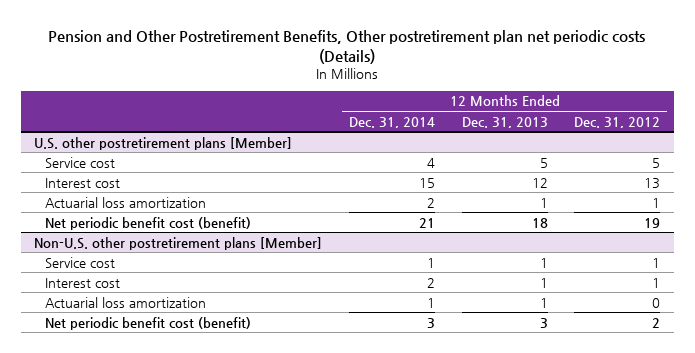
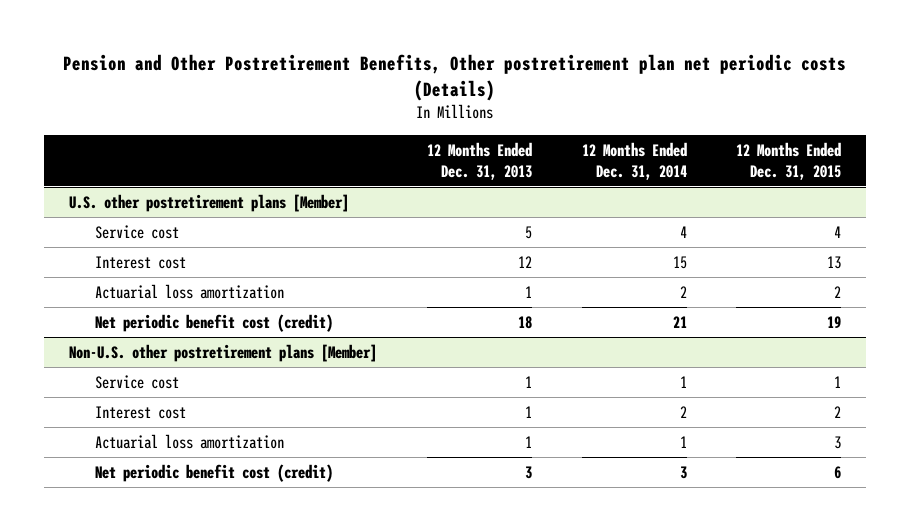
[574,116,661,128] Dec. 31, 2012 -> none
none -> [736,141,842,180] 12 Months Ended Dec. 31, 2015
[45,216,252,230] Net periodic benefit cost (benefit) -> [95,313,334,332] Net periodic benefit cost (credit)
[45,316,252,330] Net periodic benefit cost (benefit) -> [95,463,334,482] Net periodic benefit cost (credit)

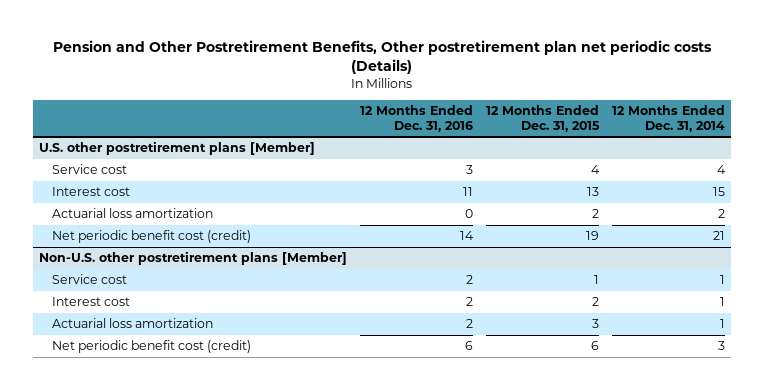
[426,141,532,180] 12 Months Ended Dec. 31, 2013 -> none
none -> [360,104,474,132] 12 Months Ended Dec. 31, 2016
[679,405,687,418] 2 -> [719,297,725,307] 1

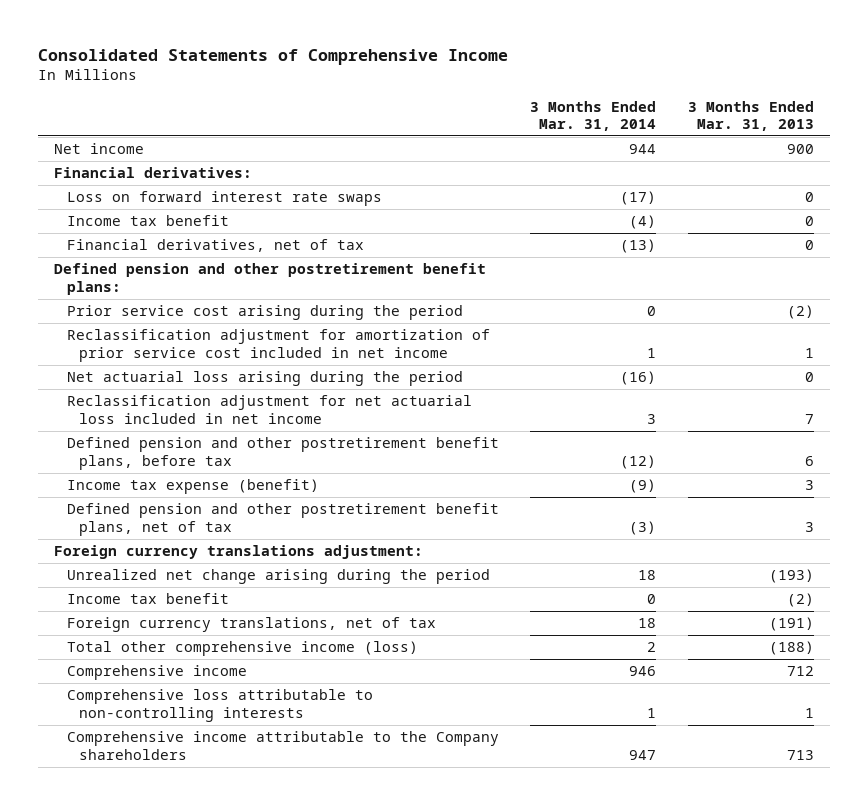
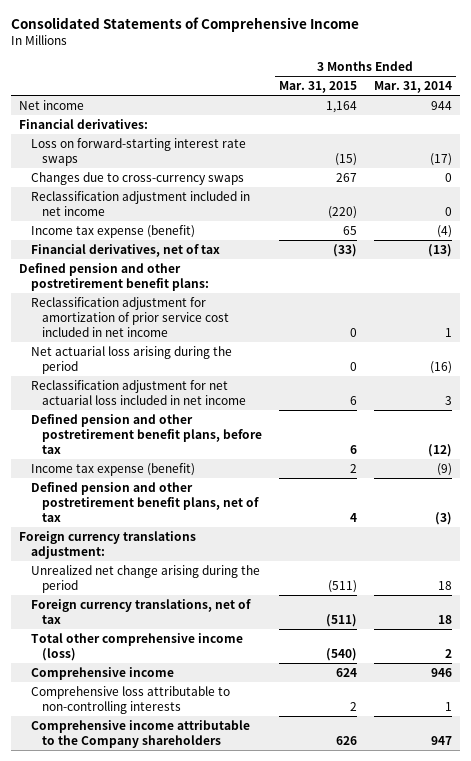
[688,100,815,132] 3 Months Ended Mar. 31, 2013 -> none
none -> [278,81,357,94] Mar. 31, 2015
[66,191,382,207] Loss on forward interest rate swaps -> [30,137,246,166] Loss on forward-starting interest rate swaps
none -> [30,171,244,185] Changes due to cross-currency swaps
none -> [30,190,250,216] Reclassification adjustment included in net income
[66,215,229,227] Income tax benefit -> [30,224,195,238] Income tax expense (benefit)
[66,305,463,321] Prior service cost arising during the period -> none
[66,593,229,605] Income tax benefit -> none

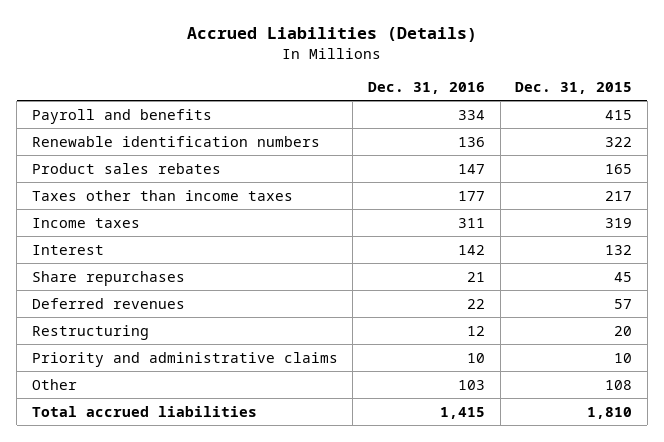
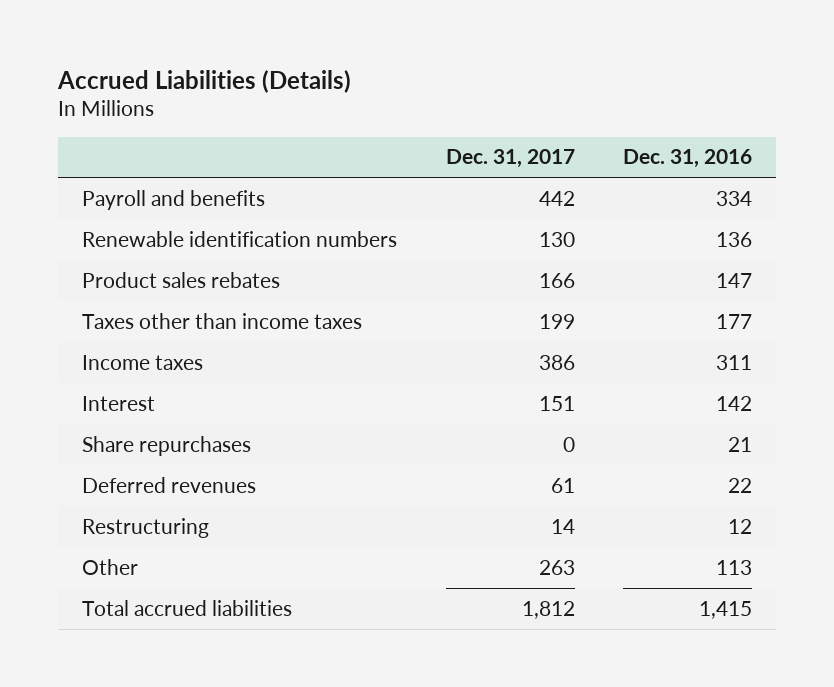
[515,81,633,94] Dec. 31, 2015 -> none
none -> [445,149,575,169] Dec. 31, 2017
[31,351,338,367] Priority and administrative claims -> none
[457,379,485,390] 103 -> [716,559,753,575] 113

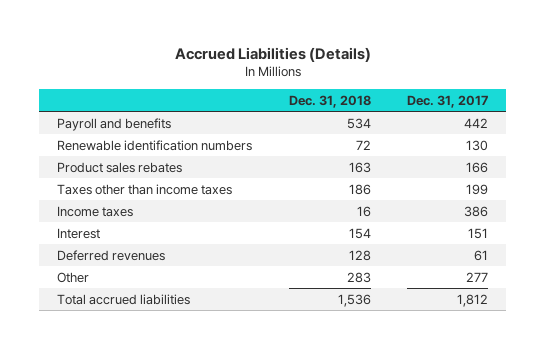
[623,149,753,169] Dec. 31, 2016 -> none
none -> [288,94,371,108] Dec. 31, 2018
[81,435,251,456] Share repurchases -> none
[81,517,209,538] Restructuring -> none
[538,559,575,575] 263 -> [466,271,489,282] 277

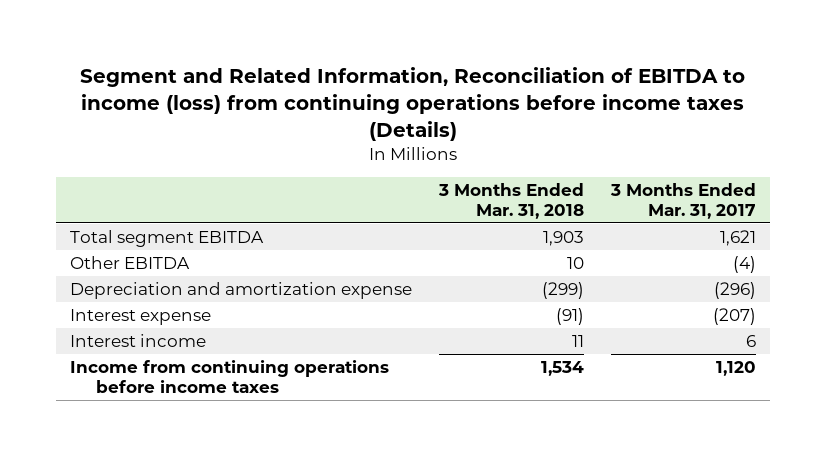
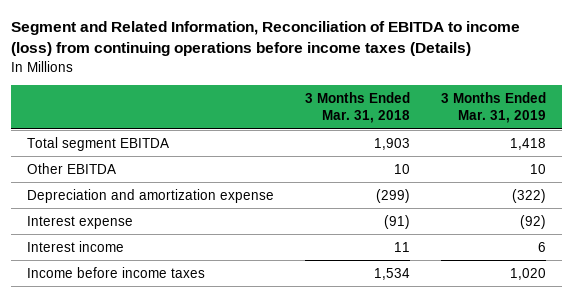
[610,182,757,220] 3 Months Ended Mar. 31, 2017 -> none
none -> [441,92,547,124] 3 Months Ended Mar. 31, 2019
[70,359,390,394] Income from continuing operations before income taxes -> [26,266,205,278] Income before income taxes

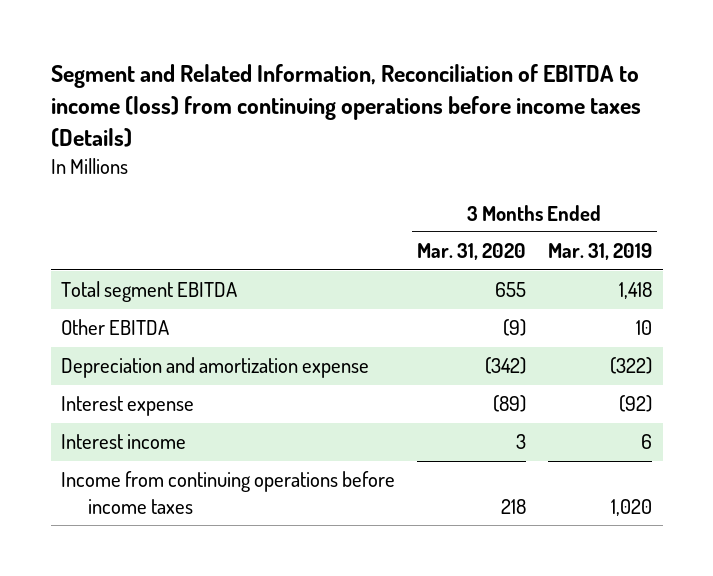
[304,92,410,124] 3 Months Ended Mar. 31, 2018 -> none
none -> [417,243,527,261] Mar. 31, 2020
[26,266,205,278] Income before income taxes -> [61,471,396,514] Income from continuing operations before income taxes

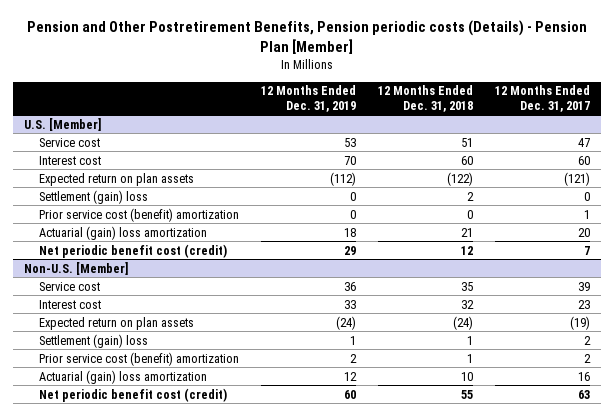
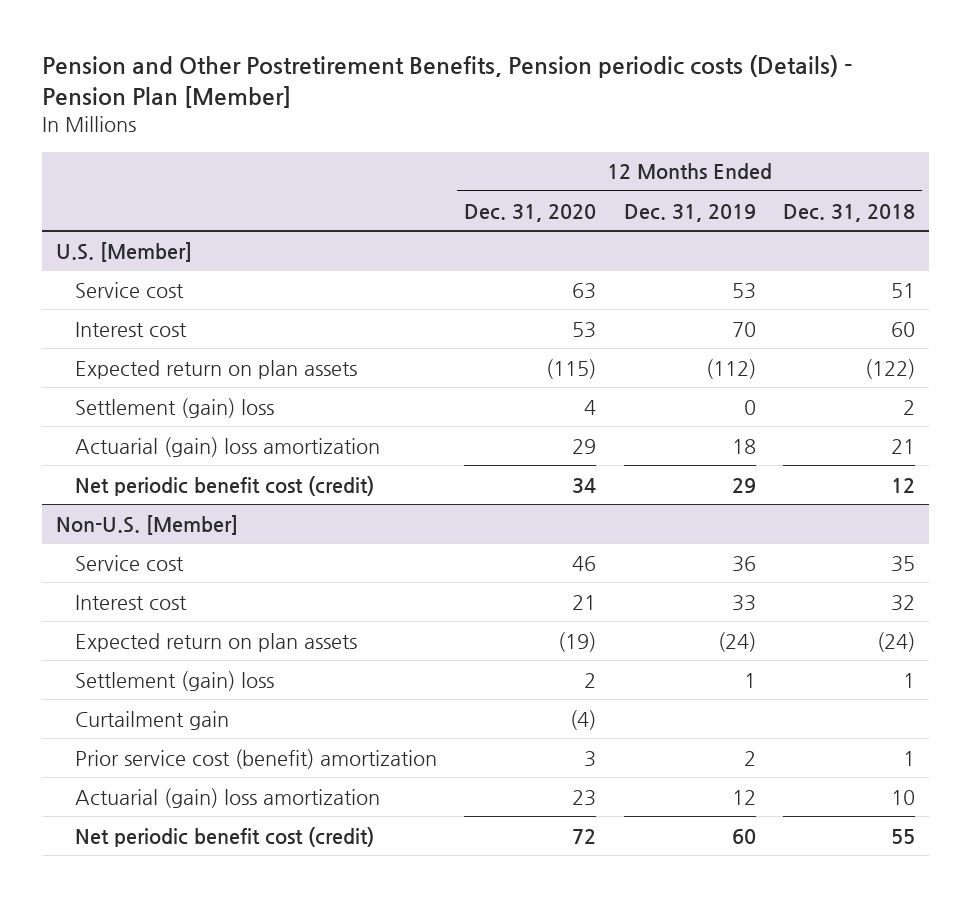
[495,85,591,112] 12 Months Ended Dec. 31, 2017 -> none
none -> [464,203,597,222] Dec. 31, 2020
[39,207,240,222] Prior service cost (benefit) amortization -> none
none -> [74,710,229,730] Curtailment gain

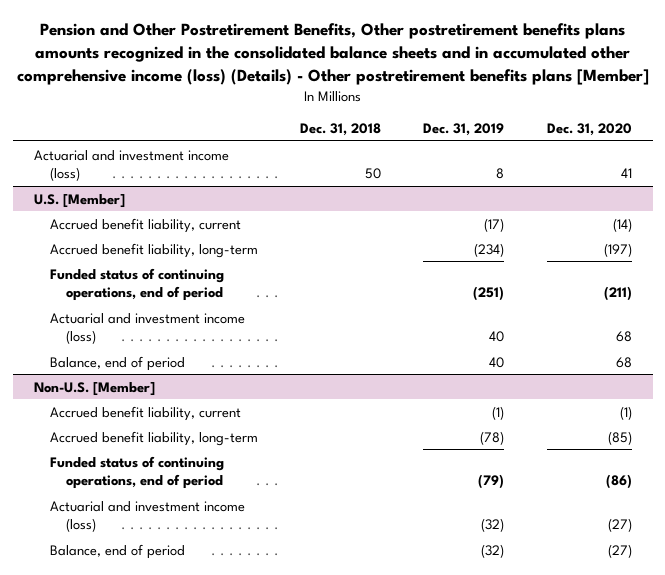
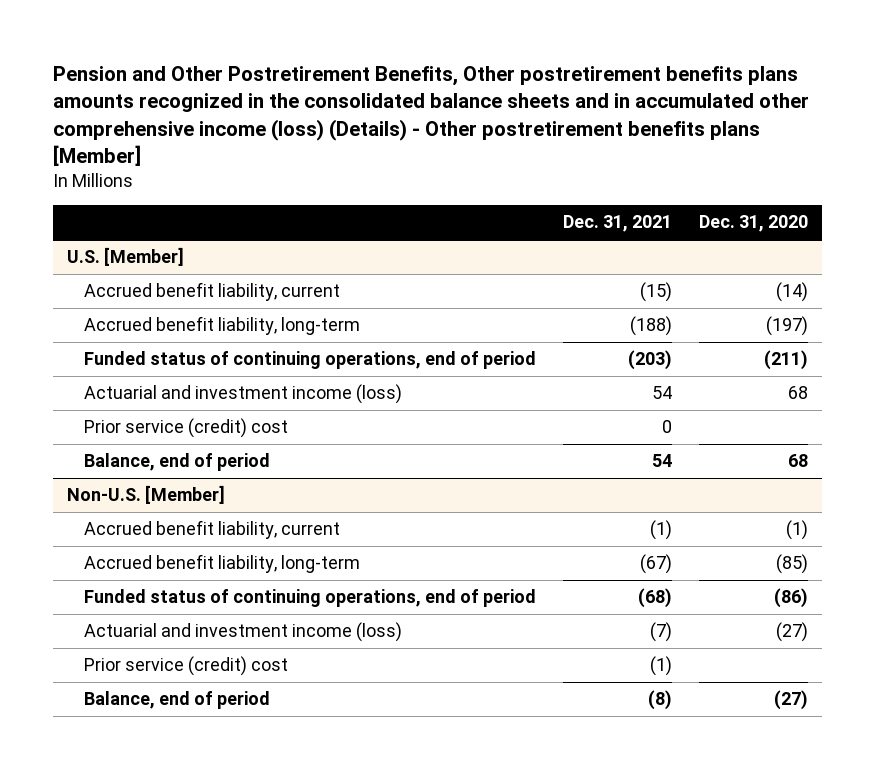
[299,122,381,136] Dec. 31, 2018 -> none
[423,122,505,136] Dec. 31, 2019 -> none
none -> [563,215,673,233] Dec. 31, 2021
[33,149,229,182] Actuarial and investment income (loss) -> none
none -> [83,418,288,439] Prior service (credit) cost
none -> [83,656,288,677] Prior service (credit) cost

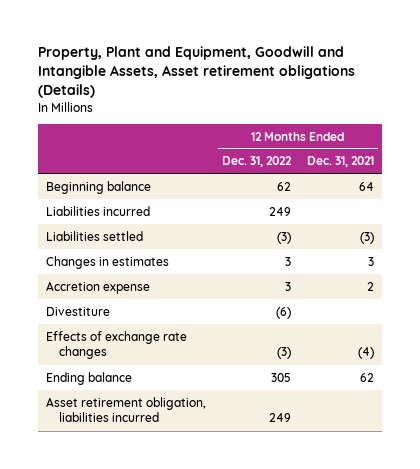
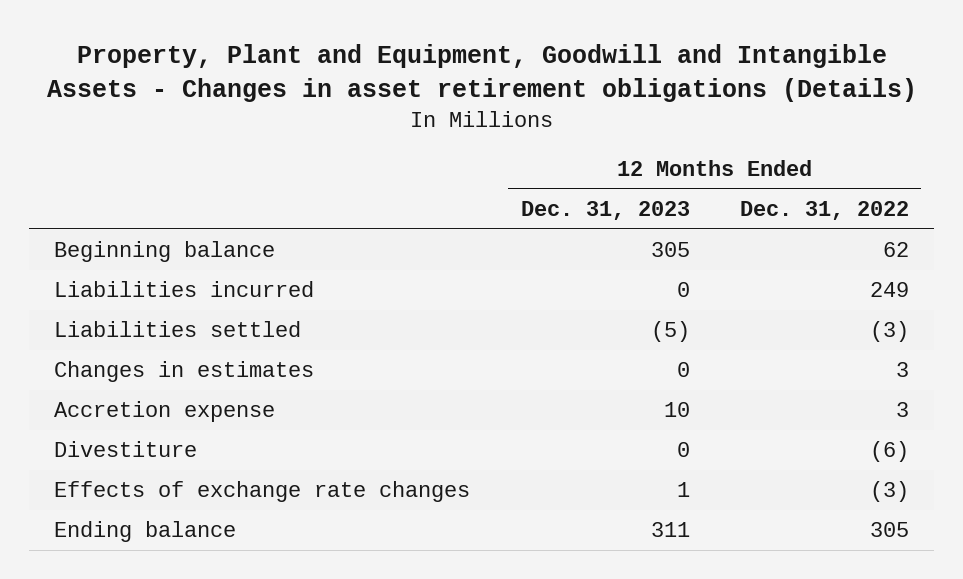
[38,46,356,99] Property, Plant and Equipment, Goodwill and Intangible Assets, Asset retirement obligations (Details) -> [46,44,917,103] Property, Plant and Equipment, Goodwill and Intangible Assets - Changes in asset retirement obligations (Details)
[306,156,374,168] Dec. 31, 2021 -> none
none -> [520,201,690,221] Dec. 31, 2023
[46,396,207,423] Asset retirement obligation, liabilities incurred -> none

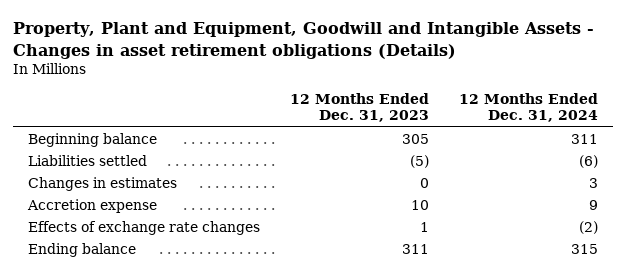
[739,201,909,221] Dec. 31, 2022 -> none
none -> [459,93,599,123] 12 Months Ended Dec. 31, 2024
[54,281,315,298] Liabilities incurred -> none
[54,441,198,458] Divestiture -> none

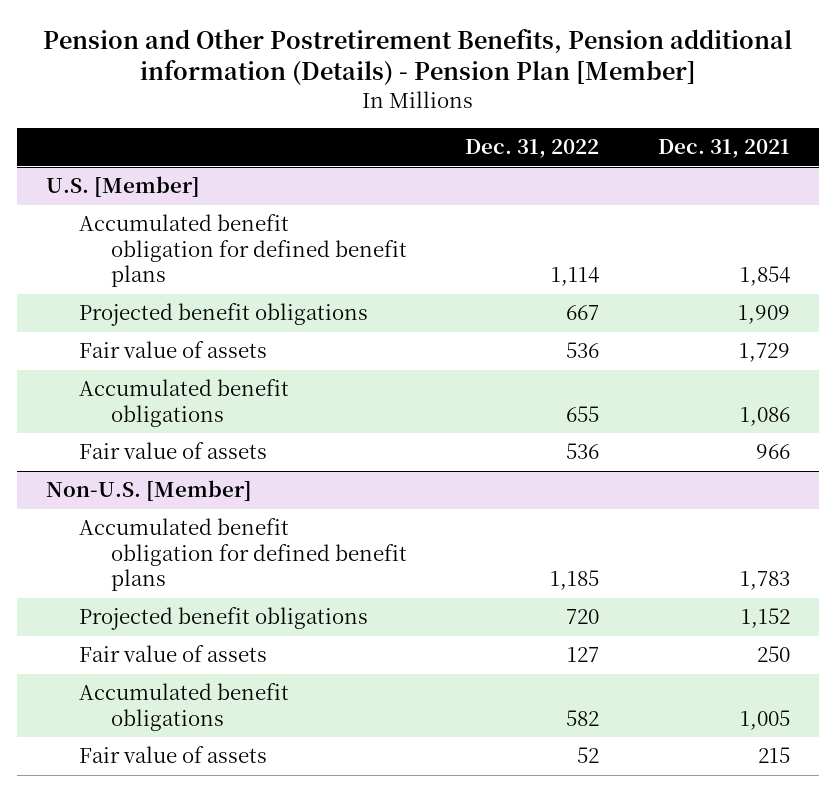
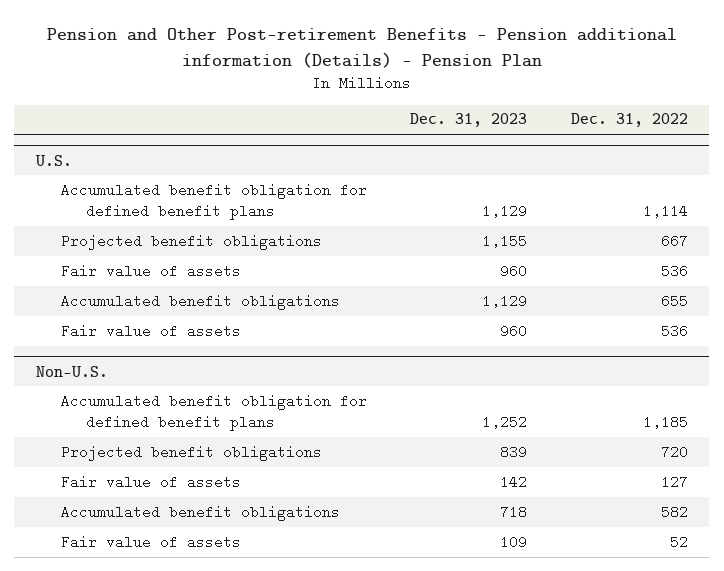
[43,28,793,86] Pension and Other Postretirement Benefits, Pension additional information (Details) - Pension Plan [Member] -> [46,28,677,68] Pension and Other Post-retirement Benefits - Pension additional information (Details) - Pension Plan
[658,139,791,159] Dec. 31, 2021 -> none
none -> [410,113,528,128] Dec. 31, 2023
[46,176,201,198] U.S. [Member] -> [35,154,73,166] U.S.
[46,480,253,502] Non-U.S. [Member] -> [36,365,109,377] Non-U.S.

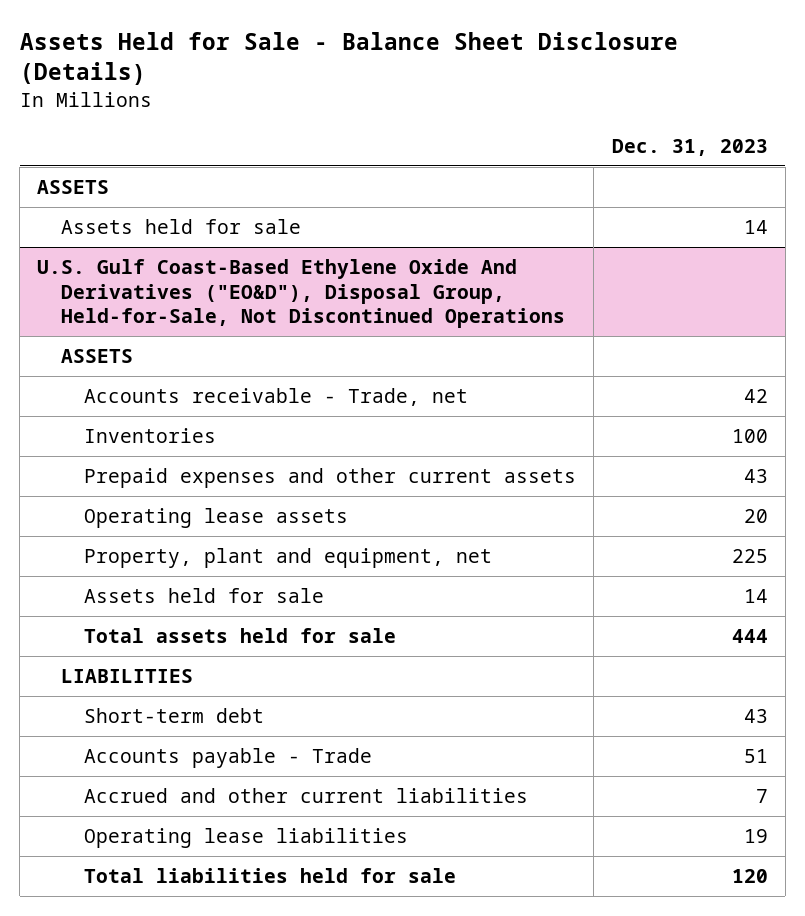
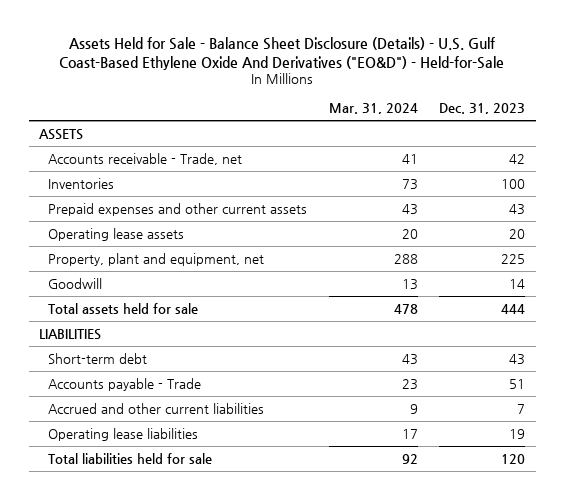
[19,31,678,86] Assets Held for Sale - Balance Sheet Disclosure (Details) -> [59,36,505,70] Assets Held for Sale - Balance Sheet Disclosure (Details) - U.S. Gulf Coast-Based Ethylene Oxide And Derivatives ("EO&D") - Held-for-Sale
none -> [328,103,418,115] Mar. 31, 2024
[60,218,301,234] Assets held for sale -> none
[37,258,565,329] U.S. Gulf Coast-Based Ethylene Oxide And Derivatives ("EO&D"), Disposal Group, Held-for-Sale, Not Discontinued Operations -> none
[60,348,133,363] ASSETS -> none
[84,587,325,603] Assets held for sale -> [48,277,103,289] Goodwill

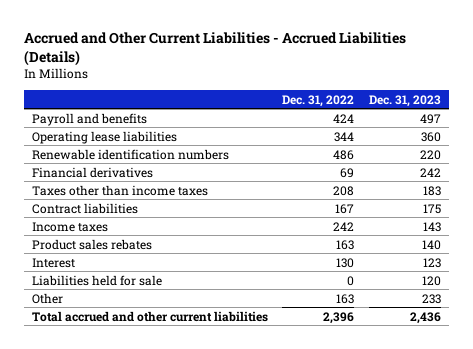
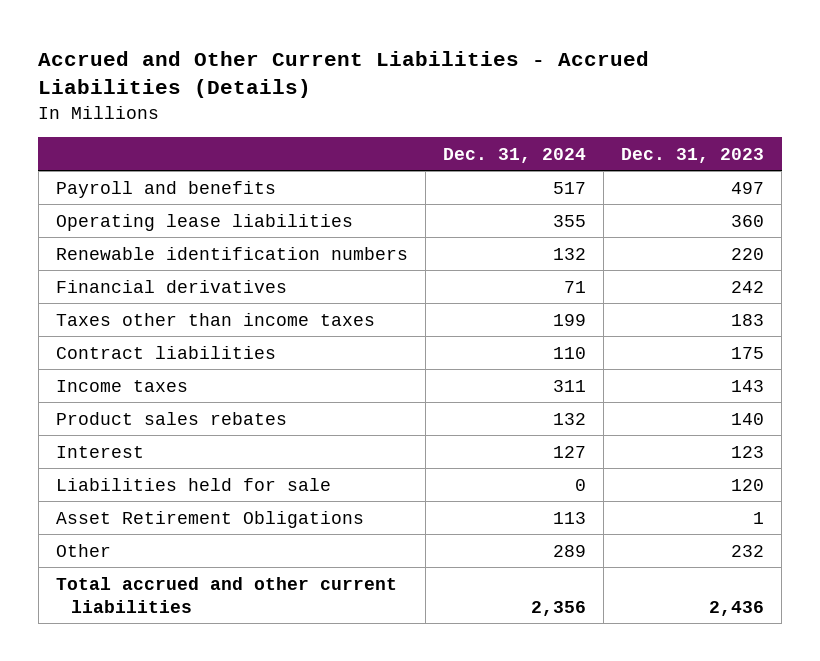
[282,94,355,107] Dec. 31, 2022 -> none
none -> [442,147,586,163] Dec. 31, 2024
none -> [55,510,364,528] Asset Retirement Obligations
[422,293,442,304] 233 -> [730,544,764,557] 232

